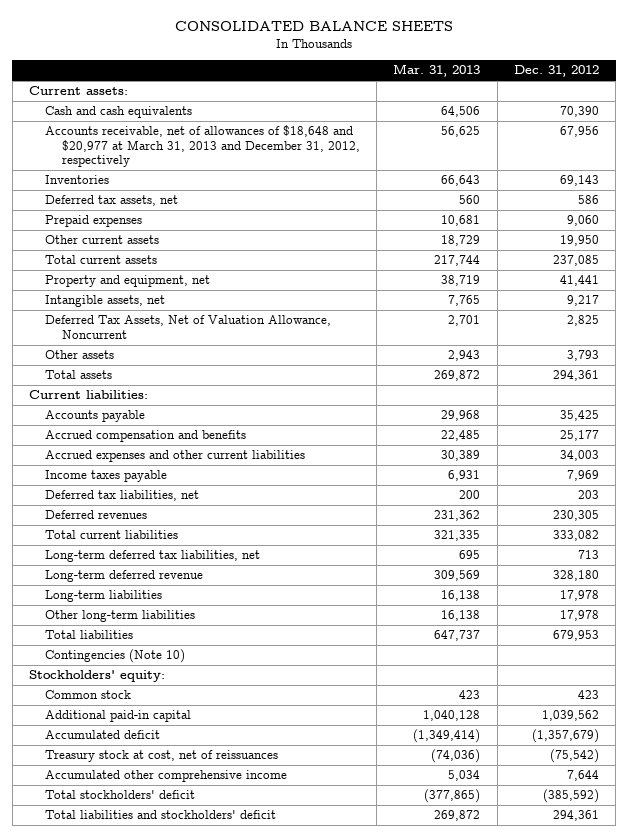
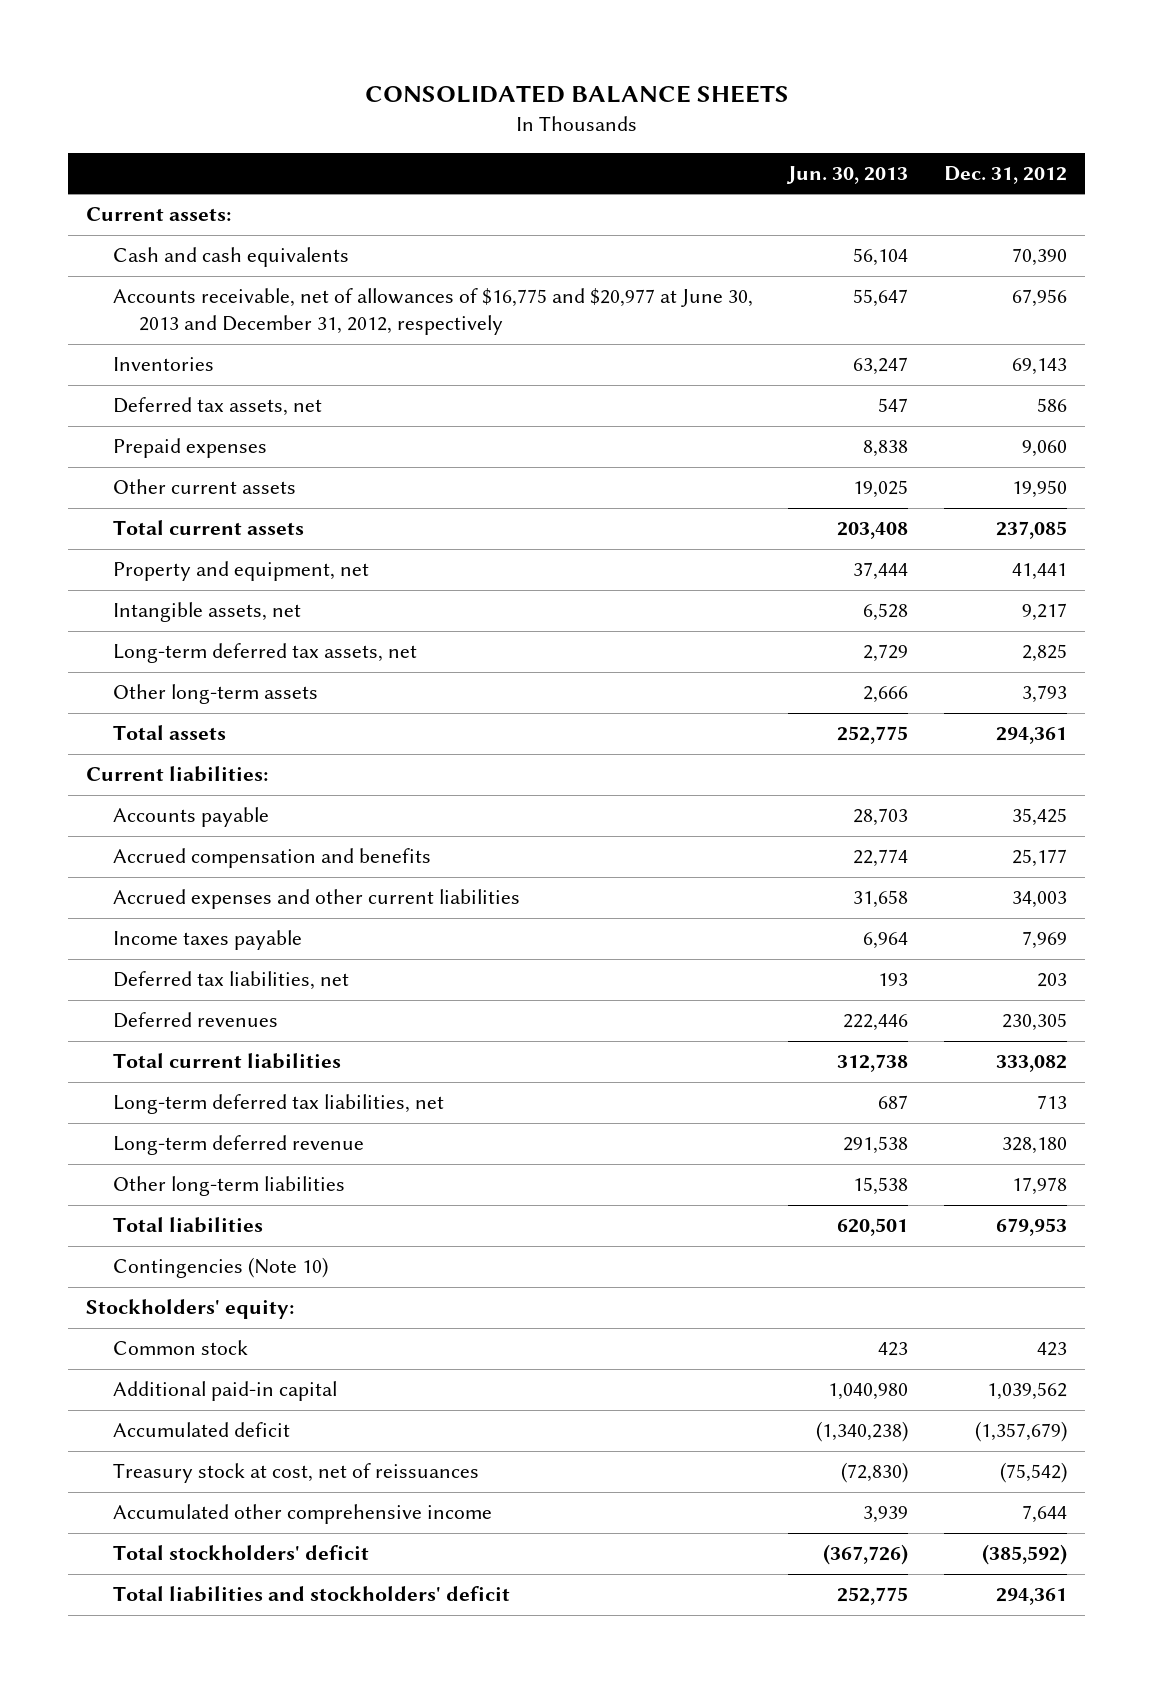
[393,64,481,78] Mar. 31, 2013 -> none
none -> [786,165,909,184] Jun. 30, 2013
[45,125,360,168] Accounts receivable, net of allowances of $18,648 and $20,977 at March 31, 2013 and December 31, 2012, respectively -> [112,288,753,336] Accounts receivable, net of allowances of $16,775 and $20,977 at June 30, 2013 and December 31, 2012, respectively
[45,315,332,339] Deferred Tax Assets, Net of Valuation Allowance, Noncurrent -> [112,643,417,664] Long-term deferred tax assets, net
[45,350,115,360] Other assets -> [112,684,318,705] Other long-term assets
[45,590,163,603] Long-term liabilities -> none

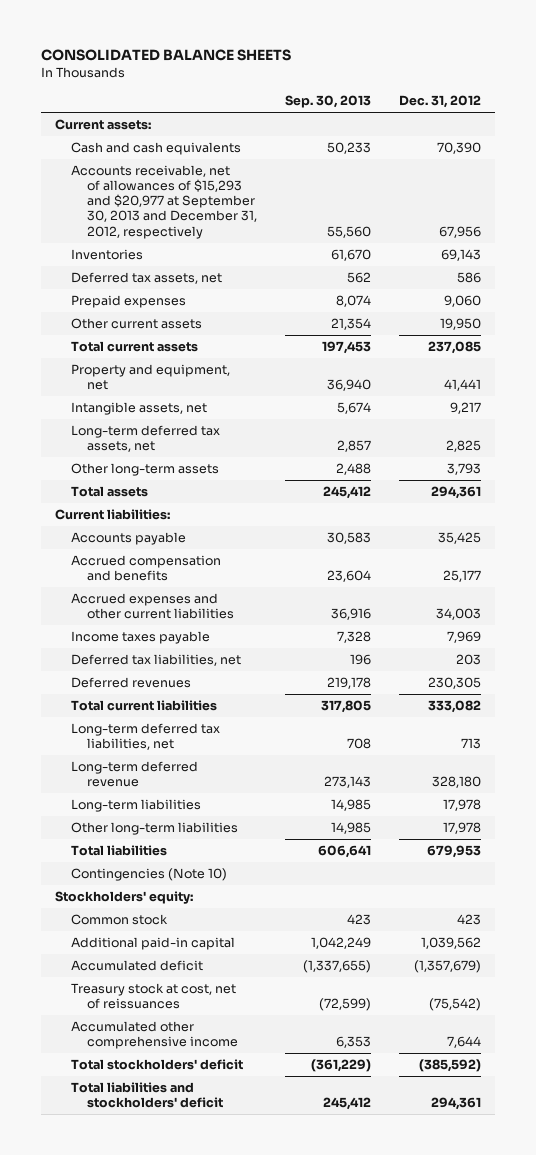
[786,165,909,184] Jun. 30, 2013 -> none
none -> [284,95,371,109] Sep. 30, 2013
[112,288,753,336] Accounts receivable, net of allowances of $16,775 and $20,977 at June 30, 2013 and December 31, 2012, respectively -> [70,165,257,239] Accounts receivable, net of allowances of $15,293 and $20,977 at September 30, 2013 and December 31, 2012, respectively
none -> [70,799,201,813] Long-term liabilities

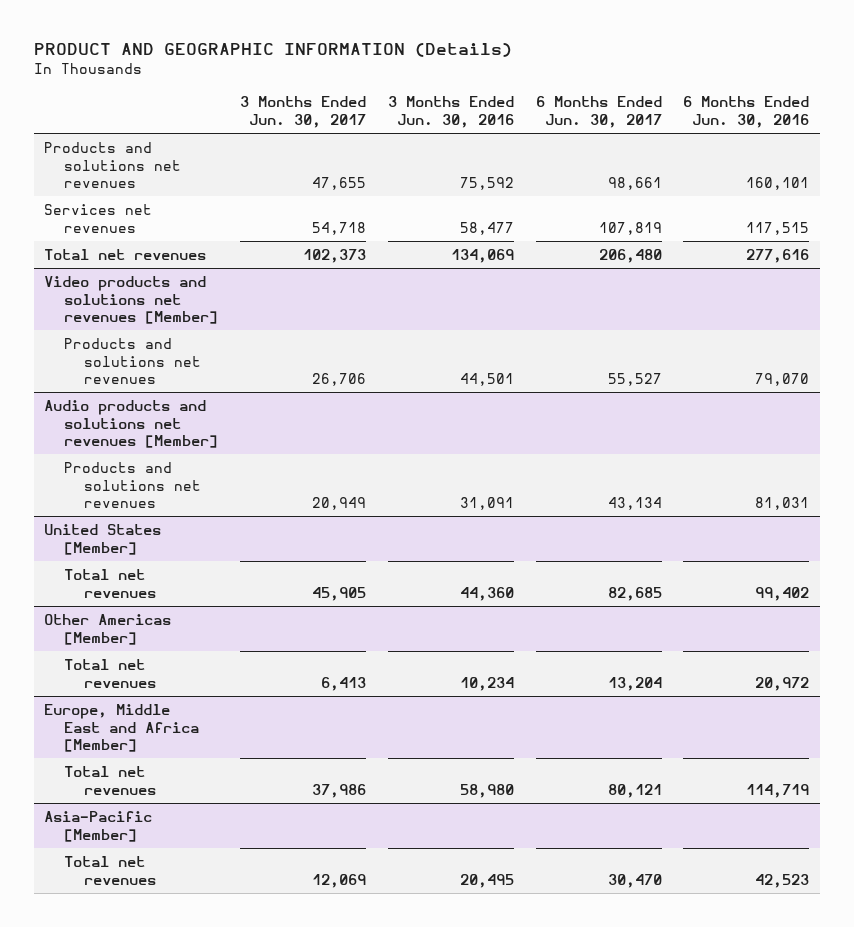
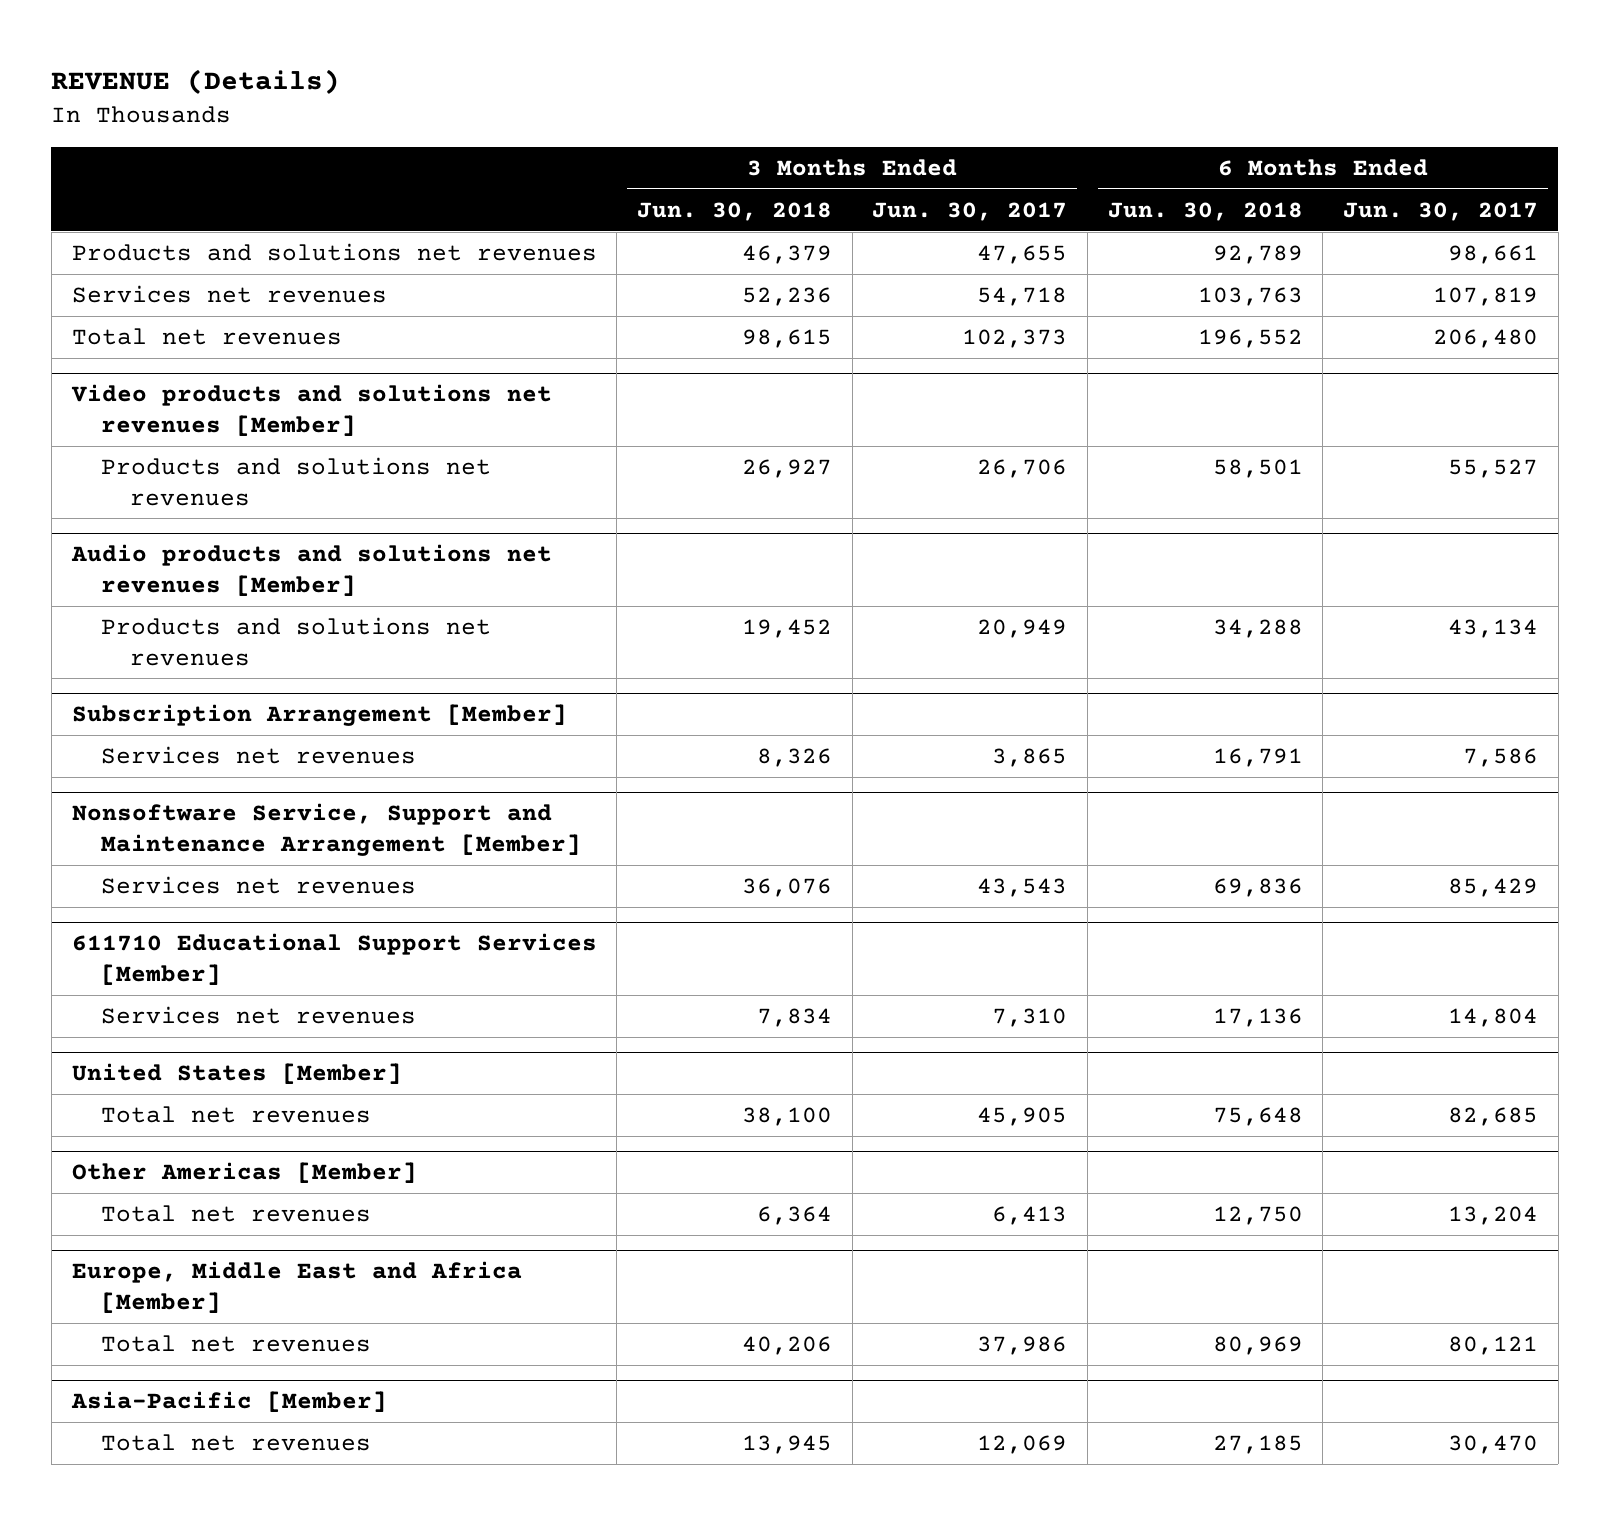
[33,43,512,58] PRODUCT AND GEOGRAPHIC INFORMATION (Details) -> [51,69,341,95] REVENUE (Details)
[387,96,514,129] 3 Months Ended Jun. 30, 2016 -> none
[683,96,810,129] 6 Months Ended Jun. 30, 2016 -> none
none -> [636,201,832,221] Jun. 30, 2018
none -> [1107,201,1303,221] Jun. 30, 2018
none -> [71,704,567,727] Subscription Arrangement [Member]
none -> [100,746,416,765] Services net revenues
none -> [71,803,581,856] Nonsoftware Service, Support and Maintenance Arrangement [Member]
none -> [100,876,416,895] Services net revenues
none -> [71,933,597,985] 611710 Educational Support Services [Member]
none -> [100,1006,416,1025] Services net revenues

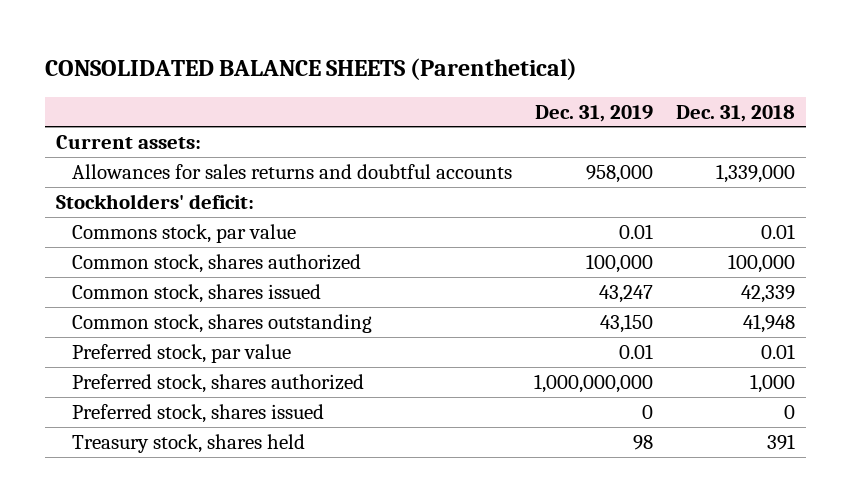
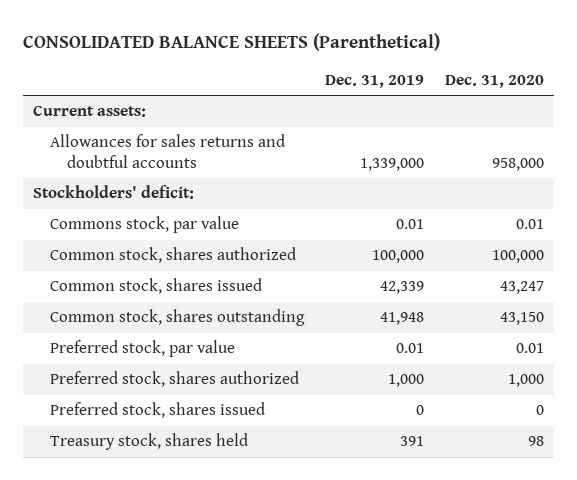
[675,104,795,122] Dec. 31, 2018 -> none
none -> [444,74,544,88] Dec. 31, 2020
[586,164,654,183] 958,000 -> [359,157,424,171] 1,339,000
[599,284,654,303] 43,247 -> [379,281,424,295] 42,339
[600,313,654,333] 43,150 -> [379,312,424,326] 41,948
[534,373,654,393] 1,000,000,000 -> [387,374,424,388] 1,000
[633,434,654,450] 98 -> [399,436,424,447] 391

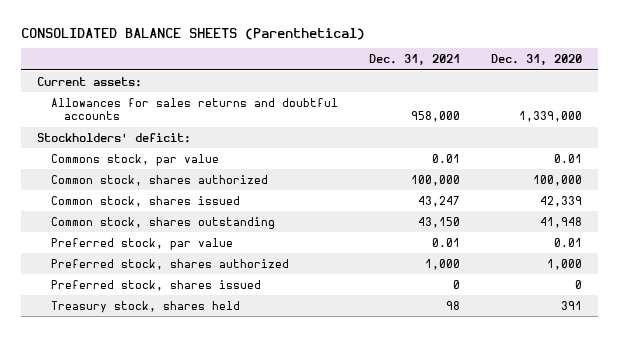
[324,74,424,88] Dec. 31, 2019 -> none
none -> [368,54,460,66] Dec. 31, 2021
[491,157,544,171] 958,000 -> [518,111,582,123] 1,339,000
[499,281,544,295] 43,247 -> [539,195,582,207] 42,339
[499,312,544,326] 43,150 -> [539,216,582,228] 41,948
[527,436,544,447] 98 -> [560,300,582,310] 391

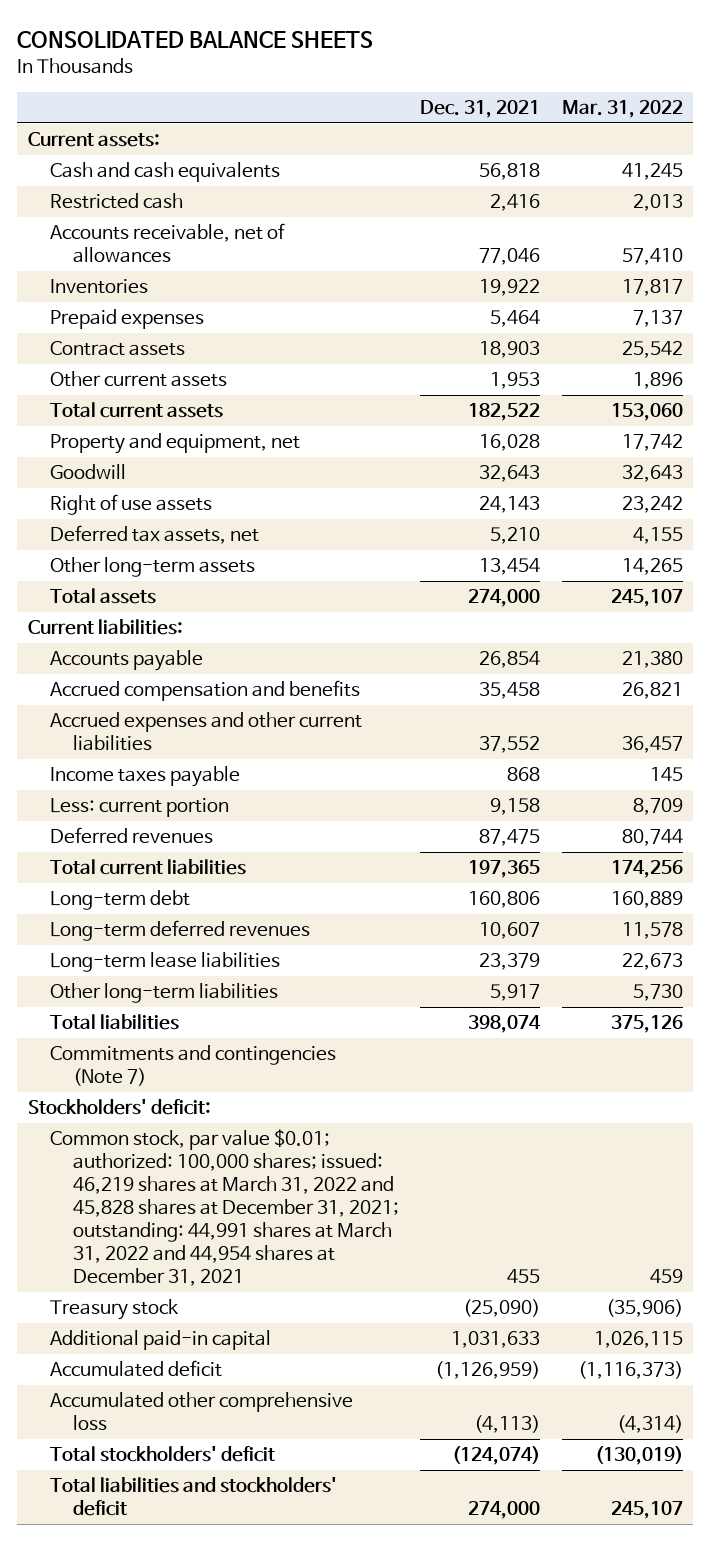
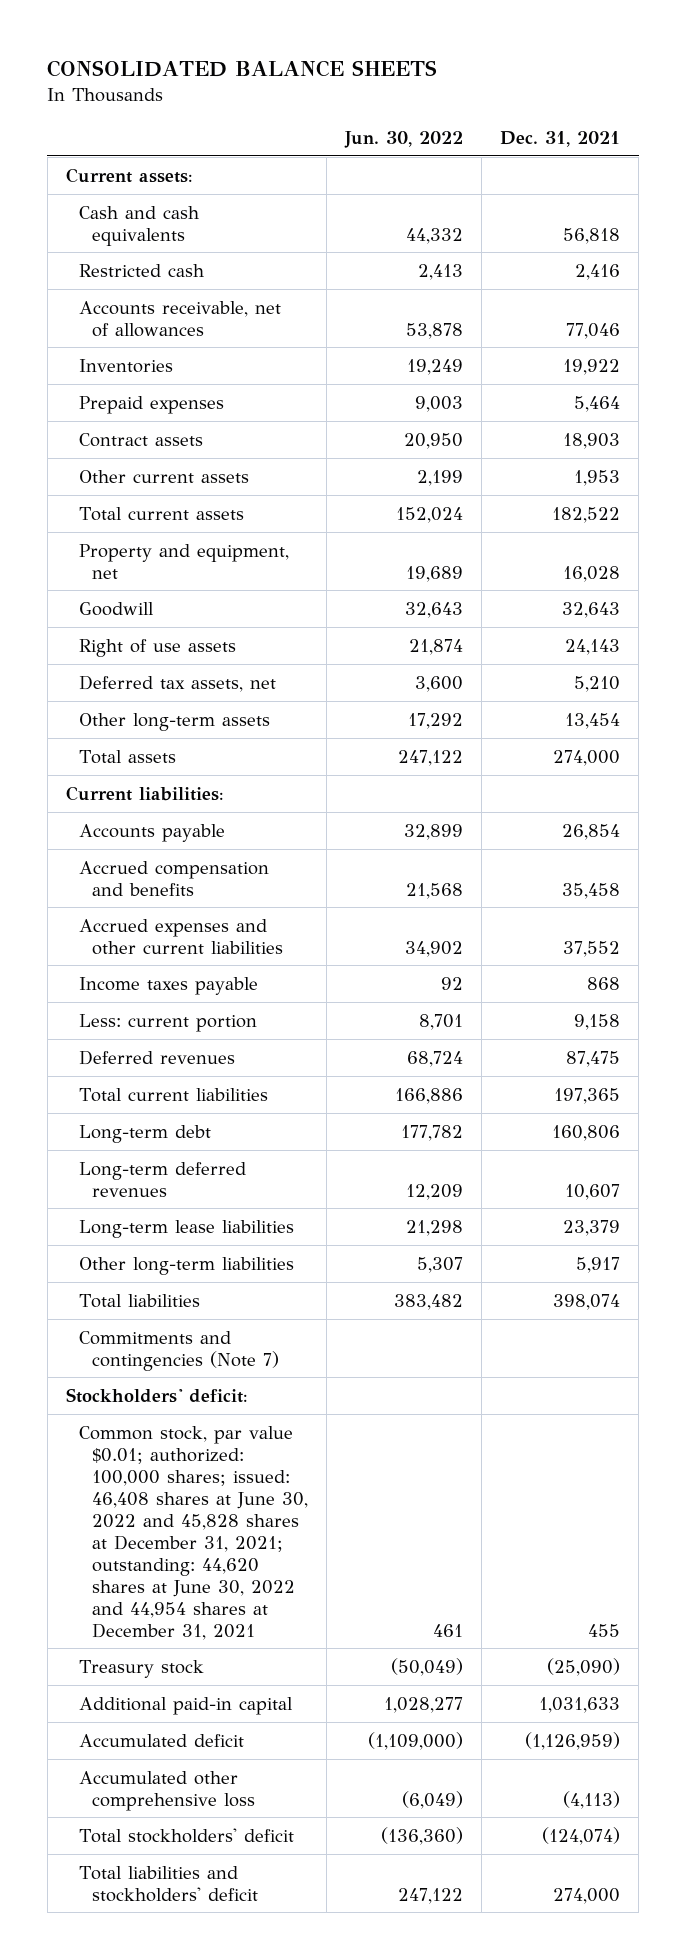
[561,100,683,119] Mar. 31, 2022 -> none
none -> [344,131,464,149] Jun. 30, 2022
[50,1129,400,1286] Common stock, par value $0.01; authorized: 100,000 shares; issued: 46,219 shares at March 31, 2022 and 45,828 shares at December 31, 2021; outstanding: 44,991 shares at March 31, 2022 and 44,954 shares at December 31, 2021 -> [78,1425,309,1640] Common stock, par value $0.01; authorized: 100,000 shares; issued: 46,408 shares at June 30, 2022 and 45,828 shares at December 31, 2021; outstanding: 44,620 shares at June 30, 2022 and 44,954 shares at December 31, 2021

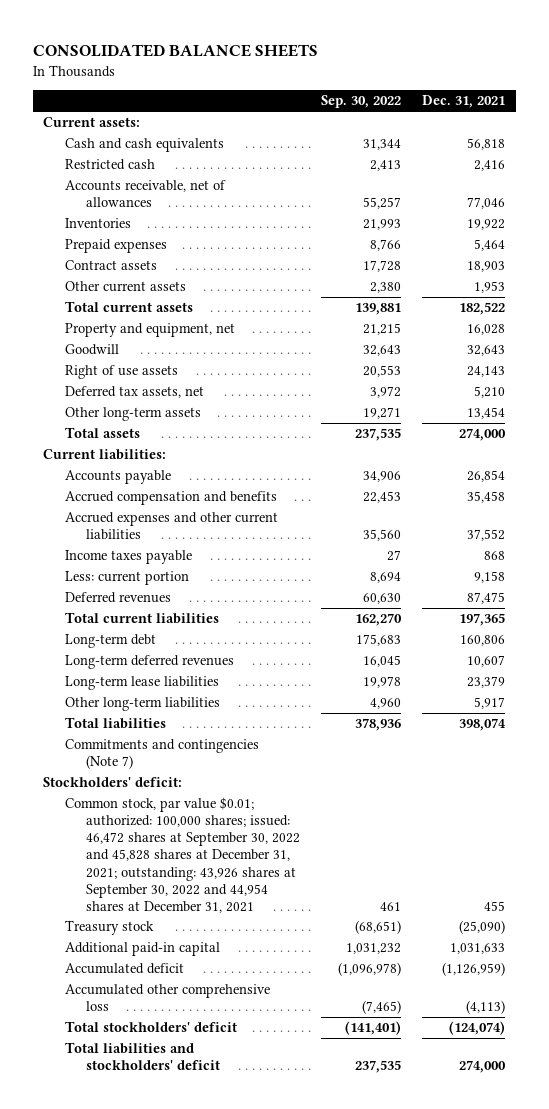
[344,131,464,149] Jun. 30, 2022 -> none
none -> [321,95,402,109] Sep. 30, 2022
[78,1425,309,1640] Common stock, par value $0.01; authorized: 100,000 shares; issued: 46,408 shares at June 30, 2022 and 45,828 shares at December 31, 2021; outstanding: 44,620 shares at June 30, 2022 and 44,954 shares at December 31, 2021 -> [64,797,301,913] Common stock, par value $0.01; authorized: 100,000 shares; issued: 46,472 shares at September 30, 2022 and 45,828 shares at December 31, 2021; outstanding: 43,926 shares at September 30, 2022 and 44,954 shares at December 31, 2021

